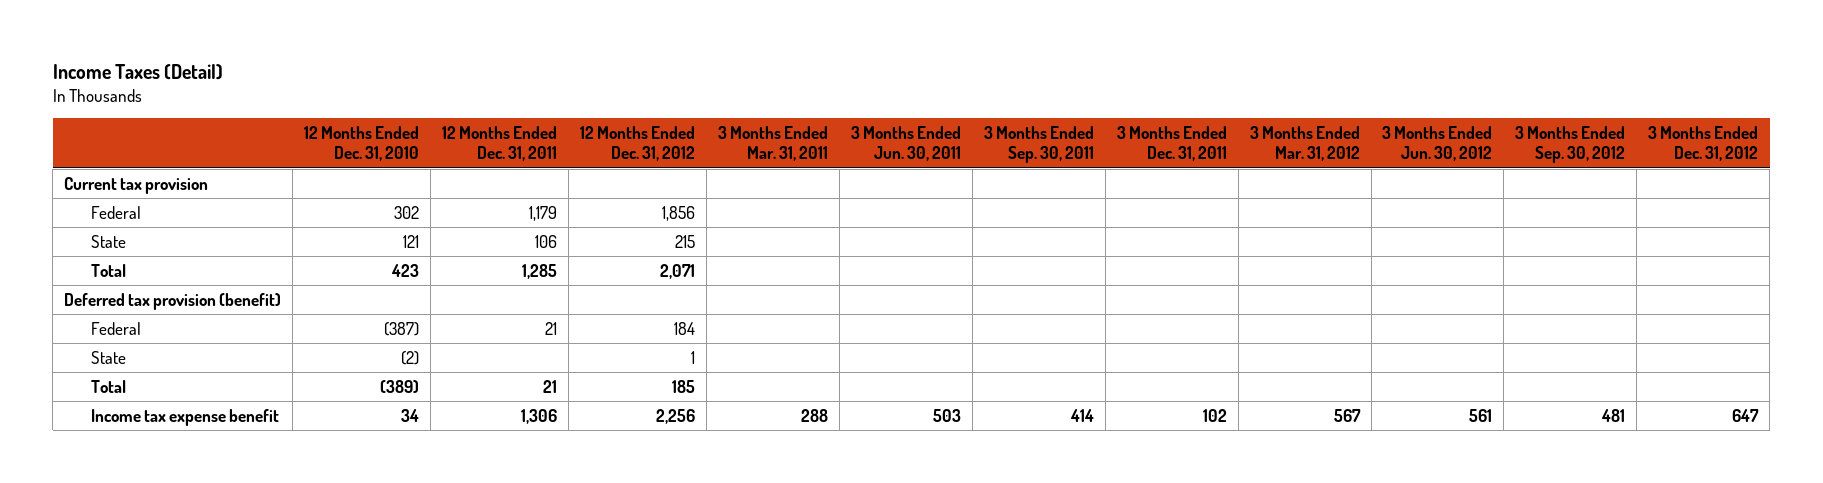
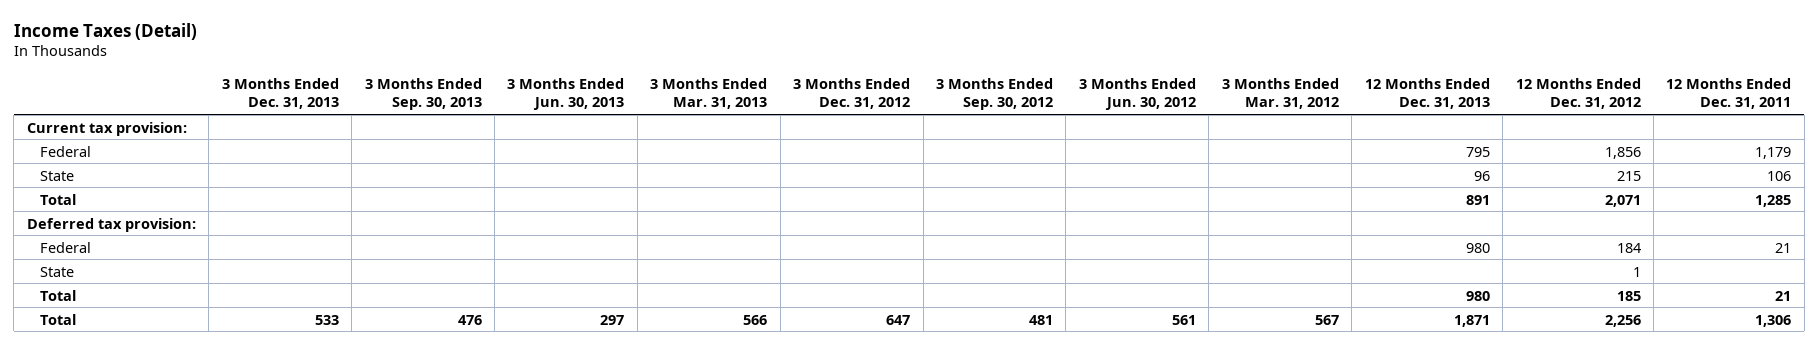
[304,126,420,162] 12 Months Ended Dec. 31, 2010 -> none
[717,126,828,162] 3 Months Ended Mar. 31, 2011 -> none
[850,126,961,162] 3 Months Ended Jun. 30, 2011 -> none
[983,126,1094,164] 3 Months Ended Sep. 30, 2011 -> none
[1116,126,1227,162] 3 Months Ended Dec. 31, 2011 -> none
none -> [221,77,339,110] 3 Months Ended Dec. 31, 2013
none -> [364,77,482,111] 3 Months Ended Sep. 30, 2013
none -> [507,77,625,111] 3 Months Ended Jun. 30, 2013
none -> [650,77,768,110] 3 Months Ended Mar. 31, 2013
none -> [1364,77,1490,110] 12 Months Ended Dec. 31, 2013
[64,176,209,194] Current tax provision -> [26,121,187,136] Current tax provision:
[64,292,282,310] Deferred tax provision (benefit) -> [26,217,196,232] Deferred tax provision:
[91,408,280,426] Income tax expense benefit -> [39,313,76,325] Total

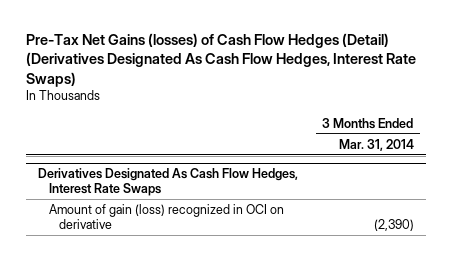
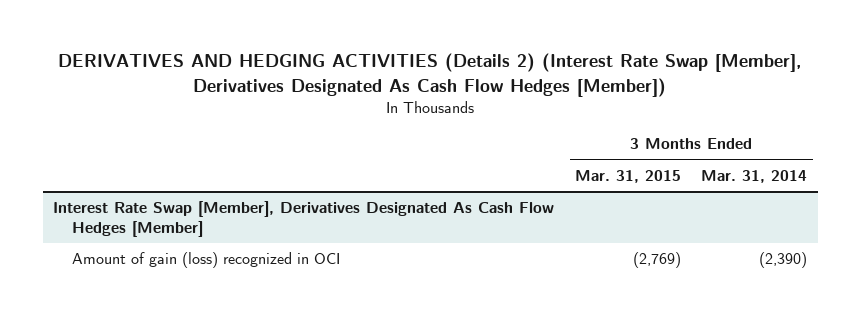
[25,32,416,87] Pre-Tax Net Gains (losses) of Cash Flow Hedges (Detail) (Derivatives Designated As Cash Flow Hedges, Interest Rate Swaps) -> [58,53,802,97] DERIVATIVES AND HEDGING ACTIVITIES (Details 2) (Interest Rate Swap [Member], Derivatives Designated As Cash Flow Hedges [Member])
none -> [574,169,681,183] Mar. 31, 2015
[37,168,298,197] Derivatives Designated As Cash Flow Hedges, Interest Rate Swaps -> [53,201,555,237] Interest Rate Swap [Member], Derivatives Designated As Cash Flow Hedges [Member]
[48,204,284,229] Amount of gain (loss) recognized in OCI on derivative -> [71,252,340,269] Amount of gain (loss) recognized in OCI

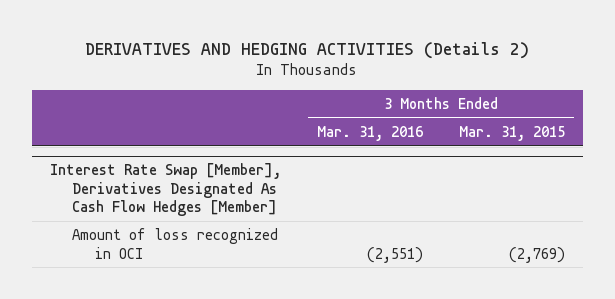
[58,53,802,97] DERIVATIVES AND HEDGING ACTIVITIES (Details 2) (Interest Rate Swap [Member], Derivatives Designated As Cash Flow Hedges [Member]) -> [85,41,530,59] DERIVATIVES AND HEDGING ACTIVITIES (Details 2)
[701,169,808,183] Mar. 31, 2014 -> none
none -> [316,125,423,141] Mar. 31, 2016
[71,252,340,269] Amount of gain (loss) recognized in OCI -> [72,228,279,259] Amount of loss recognized in OCI

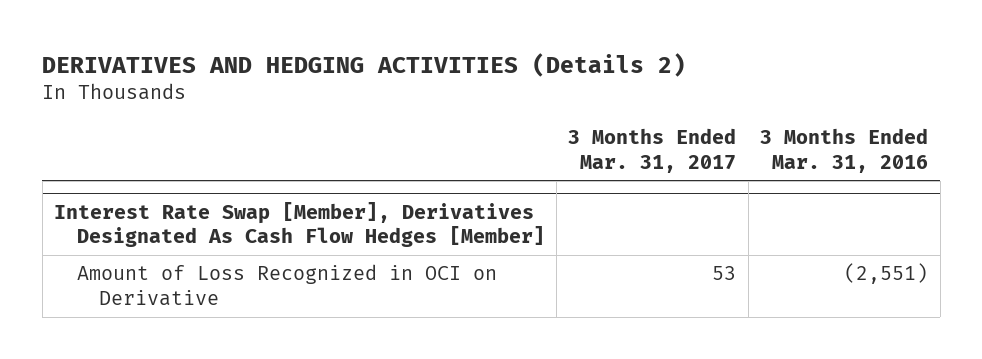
[458,125,565,141] Mar. 31, 2015 -> none
none -> [568,127,737,173] 3 Months Ended Mar. 31, 2017
[72,228,279,259] Amount of loss recognized in OCI -> [76,264,497,307] Amount of Loss Recognized in OCI on Derivative

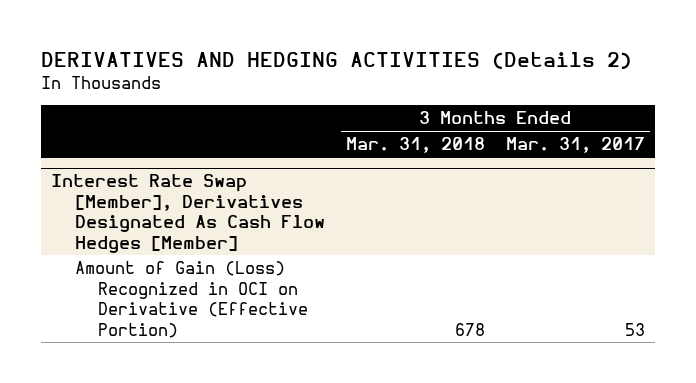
[760,127,929,173] 3 Months Ended Mar. 31, 2016 -> none
none -> [345,137,485,154] Mar. 31, 2018
[76,264,497,307] Amount of Loss Recognized in OCI on Derivative -> [74,261,309,338] Amount of Gain (Loss) Recognized in OCI on Derivative (Effective Portion)

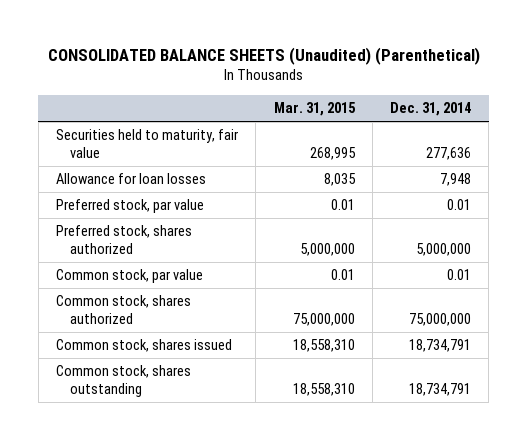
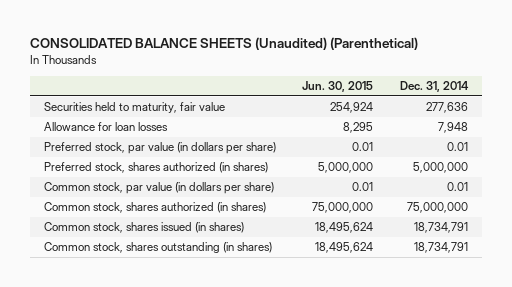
[273,102,356,117] Mar. 31, 2015 -> none
none -> [302,80,374,92] Jun. 30, 2015
[56,199,205,214] Preferred stock, par value -> [43,142,276,155] Preferred stock, par value (in dollars per share)
[56,225,193,254] Preferred stock, shares authorized -> [43,162,268,174] Preferred stock, shares authorized (in shares)
[56,269,204,284] Common stock, par value -> [43,182,274,195] Common stock, par value (in dollars per share)
[56,295,192,324] Common stock, shares authorized -> [43,202,266,214] Common stock, shares authorized (in shares)
[56,339,233,353] Common stock, shares issued -> [43,222,244,234] Common stock, shares issued (in shares)
[56,365,192,397] Common stock, shares outstanding -> [43,242,272,254] Common stock, shares outstanding (in shares)

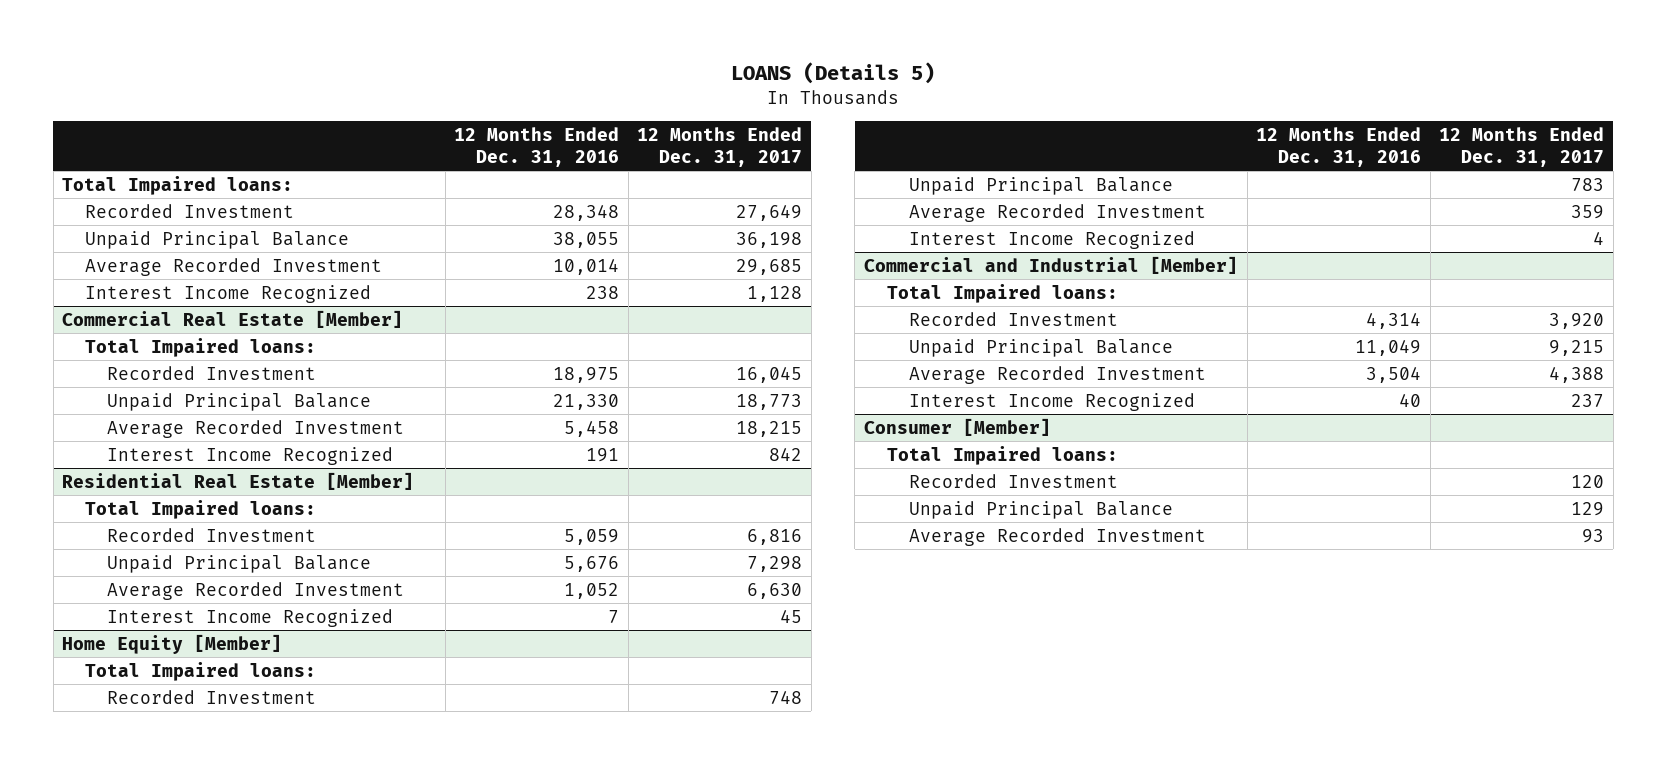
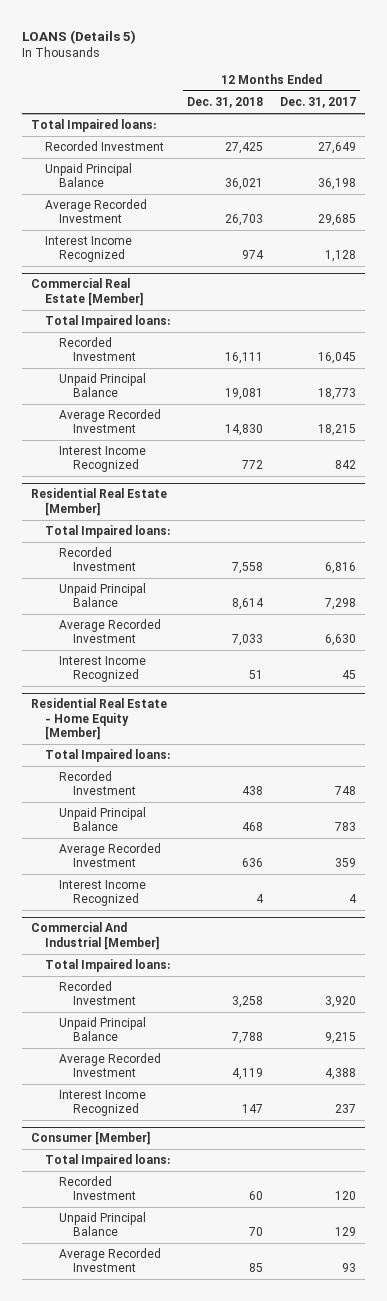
[454,127,620,167] 12 Months Ended Dec. 31, 2016 -> none
none -> [187,97,264,109] Dec. 31, 2018
[62,633,283,654] Home Equity [Member] -> [30,698,167,740] Residential Real Estate - Home Equity [Member]
[863,255,1238,274] Commercial and Industrial [Member] -> [30,922,160,950] Commercial And Industrial [Member]

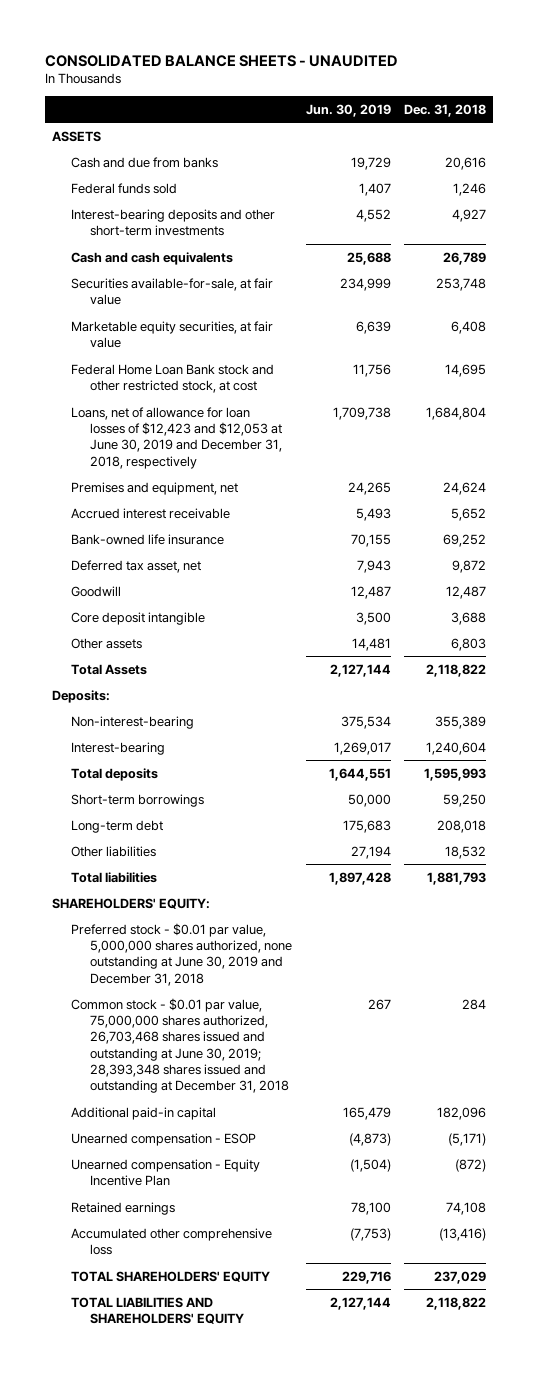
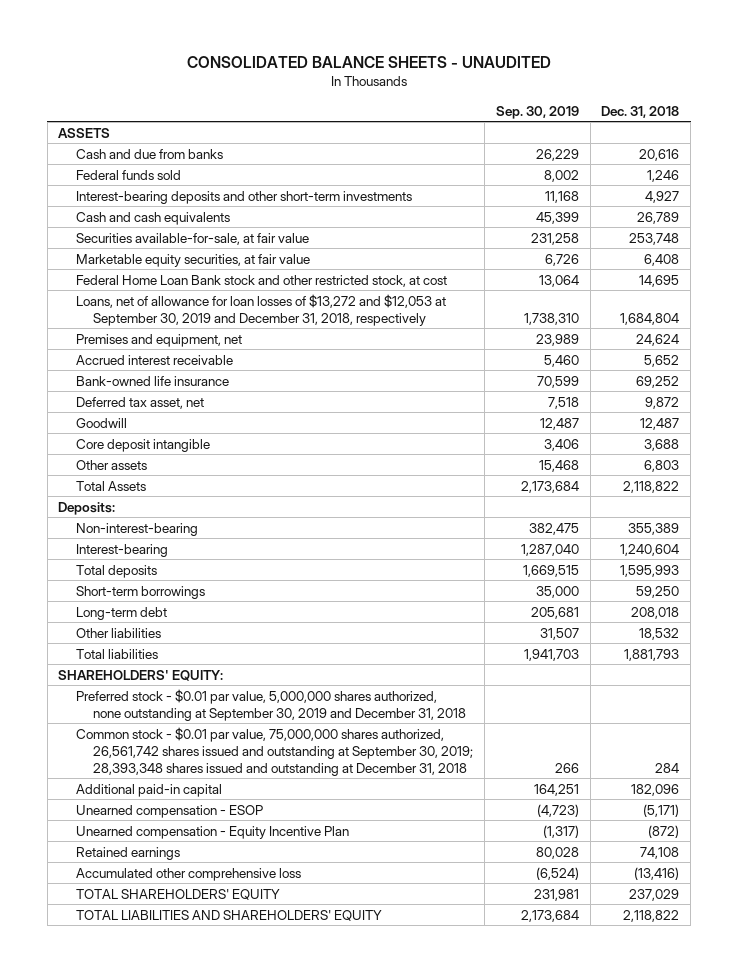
[305,103,391,117] Jun. 30, 2019 -> none
none -> [495,105,579,119] Sep. 30, 2019
[71,406,282,469] Loans, net of allowance for loan losses of $12,423 and $12,053 at June 30, 2019 and December 31, 2018, respectively -> [75,293,446,326] Loans, net of allowance for loan losses of $13,272 and $12,053 at September 30, 2019 and December 31, 2018, respectively
[71,922,292,986] Preferred stock - $0.01 par value, 5,000,000 shares authorized, none outstanding at June 30, 2019 and December 31, 2018 -> [75,688,467,721] Preferred stock - $0.01 par value, 5,000,000 shares authorized, none outstanding at September 30, 2019 and December 31, 2018
[71,997,289,1094] Common stock - $0.01 par value, 75,000,000 shares authorized, 26,703,468 shares issued and outstanding at June 30, 2019; 28,393,348 shares issued and outstanding at December 31, 2018 -> [75,726,474,776] Common stock - $0.01 par value, 75,000,000 shares authorized, 26,561,742 shares issued and outstanding at September 30, 2019; 28,393,348 shares issued and outstanding at December 31, 2018

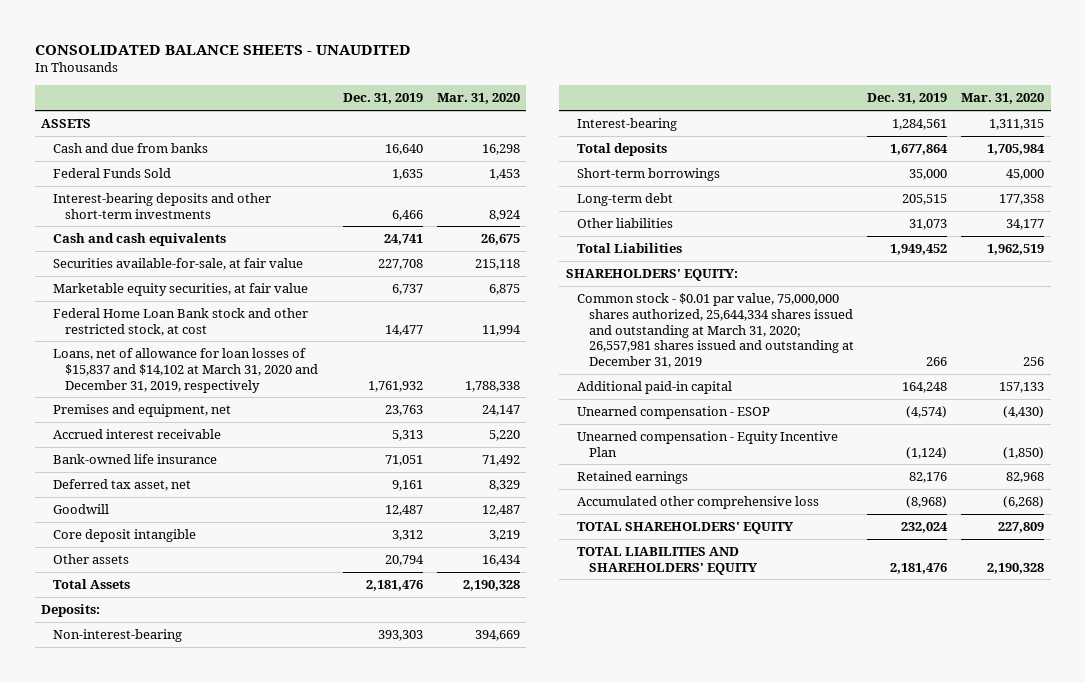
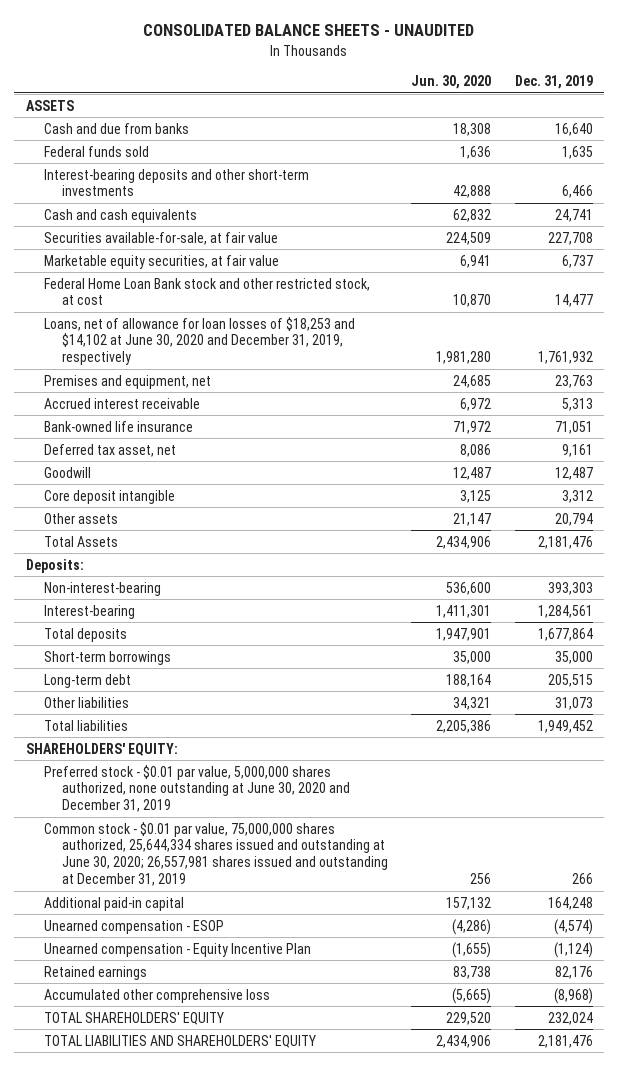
[436,93,520,105] Mar. 31, 2020 -> none
none -> [411,75,492,90] Jun. 30, 2020
[52,168,171,179] Federal Funds Sold -> [43,145,149,157] Federal funds sold
[52,348,318,393] Loans, net of allowance for loan losses of $15,837 and $14,102 at March 31, 2020 and December 31, 2019, respectively -> [43,316,355,366] Loans, net of allowance for loan losses of $18,253 and $14,102 at June 30, 2020 and December 31, 2019, respectively
[577,243,683,254] Total Liabilities -> [43,719,128,731] Total liabilities
none -> [43,764,350,813] Preferred stock - $0.01 par value, 5,000,000 shares authorized, none outstanding at June 30, 2020 and December 31, 2019
[577,293,854,369] Common stock - $0.01 par value, 75,000,000 shares authorized, 25,644,334 shares issued and outstanding at March 31, 2020; 26,557,981 shares issued and outstanding at December 31, 2019 -> [43,821,388,887] Common stock - $0.01 par value, 75,000,000 shares authorized, 25,644,334 shares issued and outstanding at June 30, 2020; 26,557,981 shares issued and outstanding at December 31, 2019

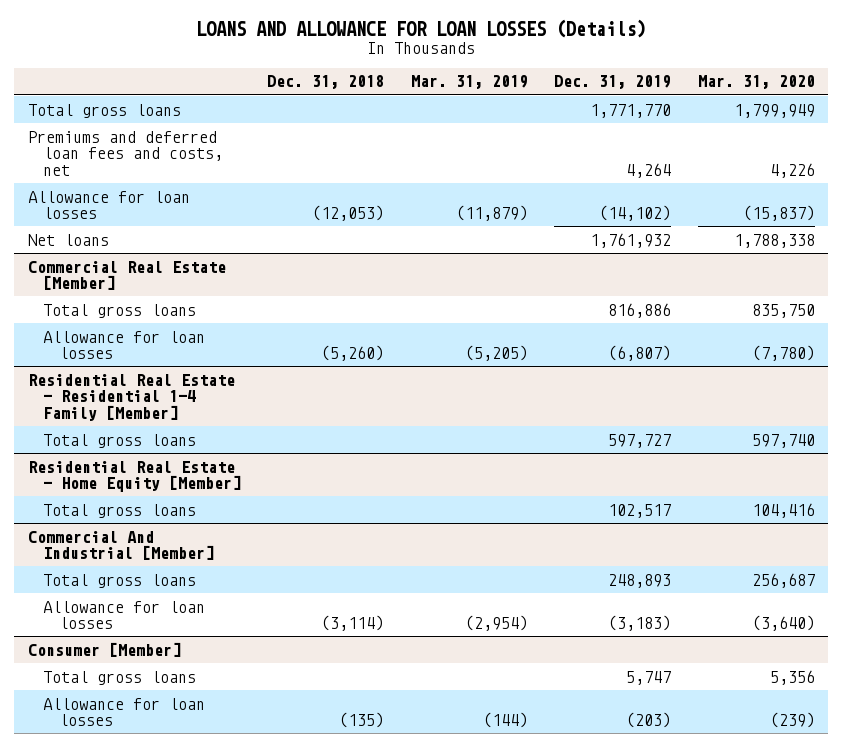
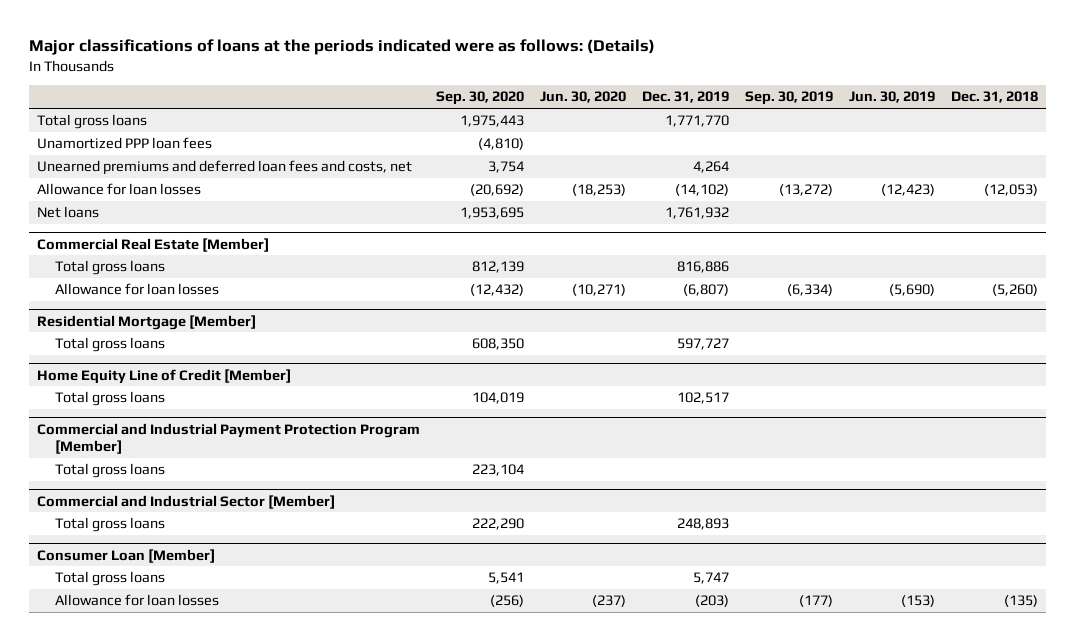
[196,18,647,38] LOANS AND ALLOWANCE FOR LOAN LOSSES (Details) -> [28,39,655,56] Major classifications of loans at the periods indicated were as follows: (Details)
[410,75,528,90] Mar. 31, 2019 -> none
[697,75,815,90] Mar. 31, 2020 -> none
none -> [435,91,524,106] Sep. 30, 2020
none -> [539,91,626,104] Jun. 30, 2020
none -> [744,91,833,106] Sep. 30, 2019
none -> [848,91,935,104] Jun. 30, 2019
none -> [36,137,212,150] Unamortized PPP loan fees
[27,130,224,177] Premiums and deferred loan fees and costs, net -> [36,160,412,176] Unearned premiums and deferred loan fees and costs, net
[27,373,235,422] Residential Real Estate - Residential 1-4 Family [Member] -> [36,314,256,330] Residential Mortgage [Member]
[27,460,242,493] Residential Real Estate - Home Equity [Member] -> [36,368,291,384] Home Equity Line of Credit [Member]
none -> [36,422,420,455] Commercial and Industrial Payment Protection Program [Member]
none -> [54,463,165,479] Total gross loans
[27,530,215,561] Commercial And Industrial [Member] -> [36,494,335,509] Commercial and Industrial Sector [Member]
[43,600,206,630] Allowance for loan losses -> none
[27,641,181,657] Consumer [Member] -> [36,548,215,563] Consumer Loan [Member]

